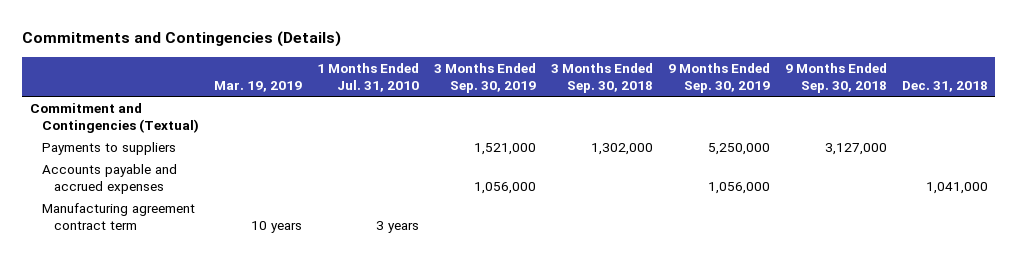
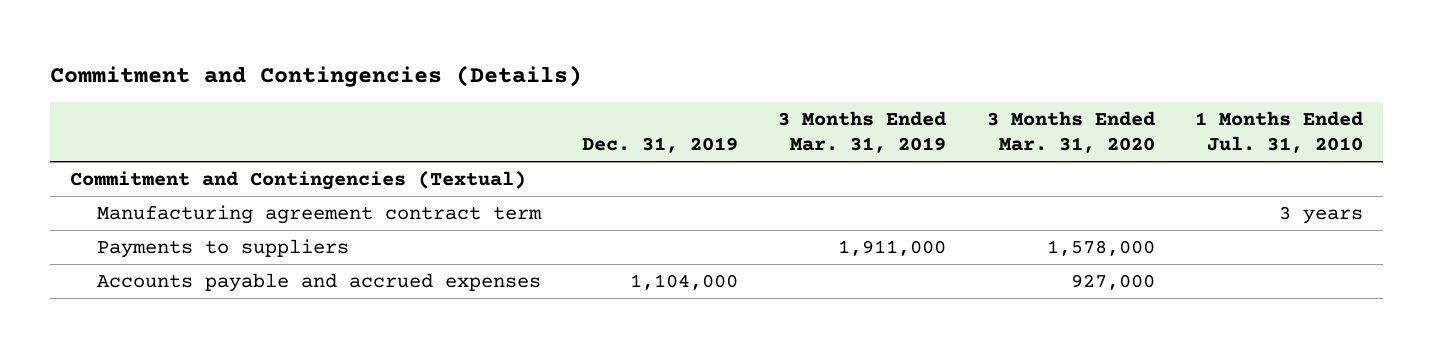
[22,31,342,48] Commitments and Contingencies (Details) -> [50,64,583,87] Commitment and Contingencies (Details)
[214,81,303,93] Mar. 19, 2019 -> none
[433,62,536,94] 3 Months Ended Sep. 30, 2019 -> none
[550,62,653,94] 3 Months Ended Sep. 30, 2018 -> none
[667,62,770,94] 9 Months Ended Sep. 30, 2019 -> none
[784,62,887,94] 9 Months Ended Sep. 30, 2018 -> none
[901,81,988,93] Dec. 31, 2018 -> none
none -> [581,137,738,154] Dec. 31, 2019
none -> [778,110,947,154] 3 Months Ended Mar. 31, 2019
none -> [986,110,1155,154] 3 Months Ended Mar. 31, 2020
[42,202,196,231] Manufacturing agreement contract term -> [97,204,543,224] Manufacturing agreement contract term

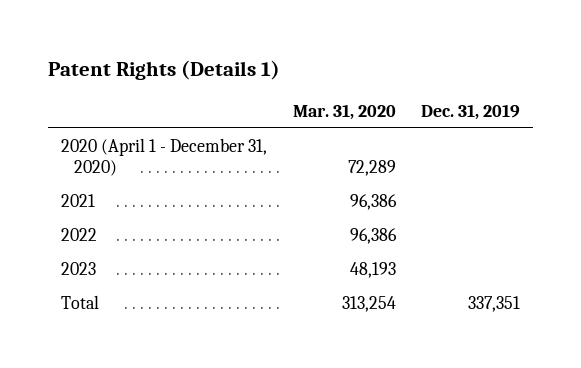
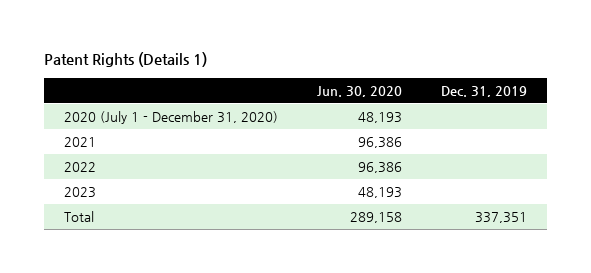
[292,103,396,120] Mar. 31, 2020 -> none
none -> [316,85,402,97] Jun. 30, 2020
[61,138,268,176] 2020 (April 1 - December 31, 2020) -> [63,111,278,125] 2020 (July 1 - December 31, 2020)

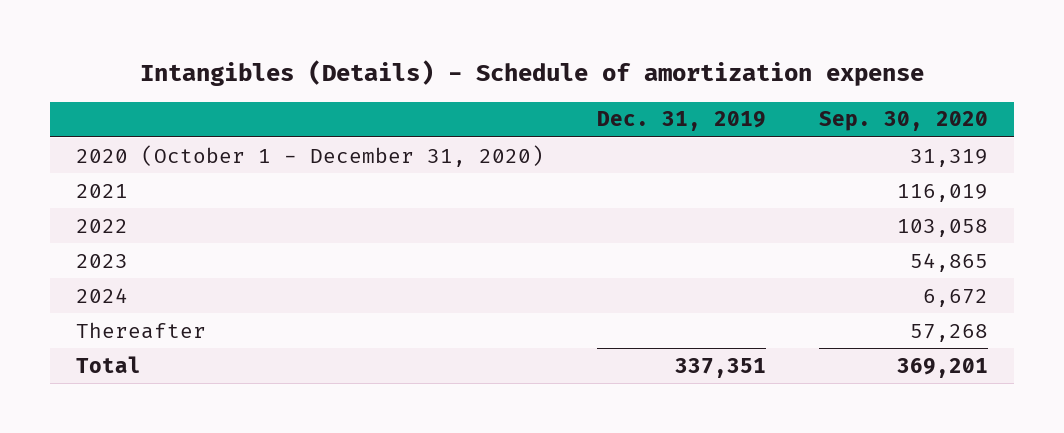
[43,52,207,68] Patent Rights (Details 1) -> [140,60,925,87] Intangibles (Details) - Schedule of amortization expense
[316,85,402,97] Jun. 30, 2020 -> none
none -> [818,111,988,132] Sep. 30, 2020
[63,111,278,125] 2020 (July 1 - December 31, 2020) -> [76,144,545,167] 2020 (October 1 - December 31, 2020)
none -> [76,287,129,303] 2024
none -> [76,321,207,339] Thereafter

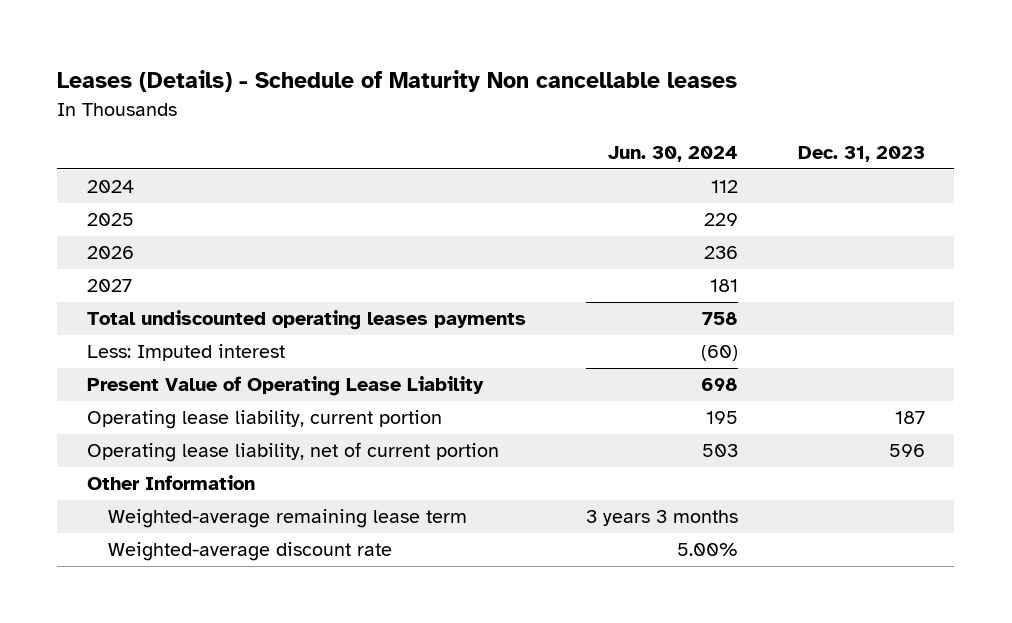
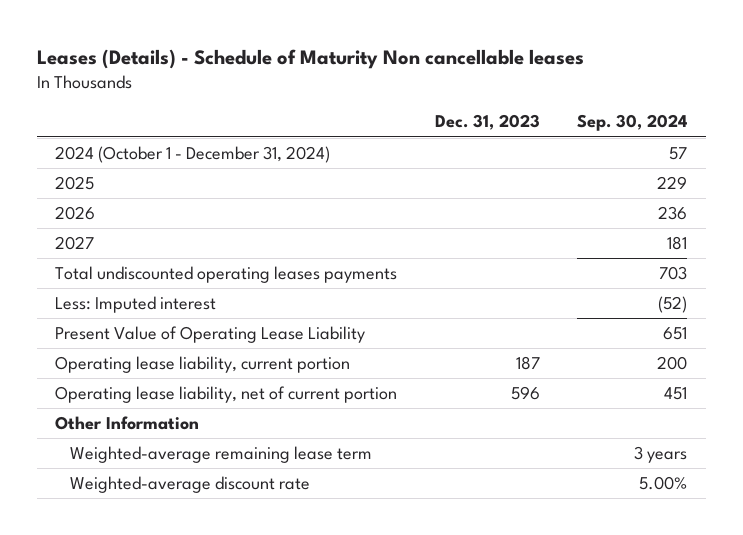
[607,145,738,162] Jun. 30, 2024 -> none
none -> [577,114,688,132] Sep. 30, 2024
[87,180,135,194] 2024 -> [55,145,331,163] 2024 (October 1 - December 31, 2024)

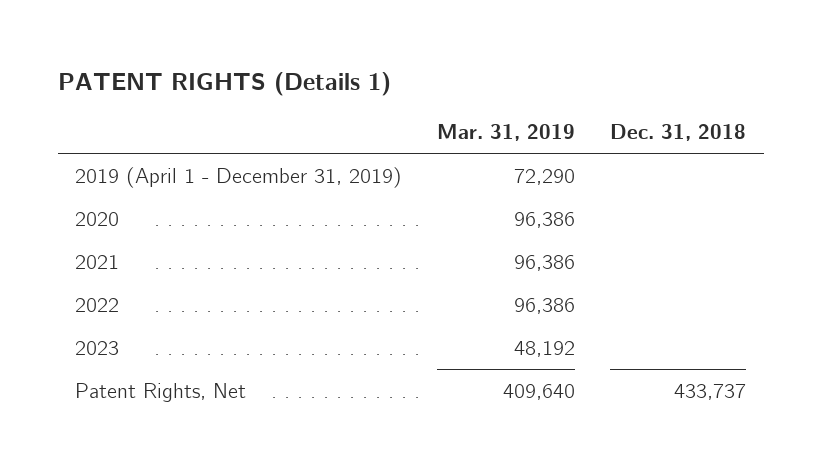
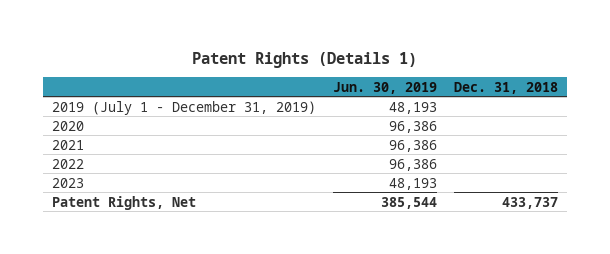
[57,71,391,96] PATENT RIGHTS (Details 1) -> [191,51,417,68] Patent Rights (Details 1)
[437,123,576,141] Mar. 31, 2019 -> none
none -> [332,81,437,94] Jun. 30, 2019
[75,166,403,188] 2019 (April 1 - December 31, 2019) -> [51,100,316,115] 2019 (July 1 - December 31, 2019)

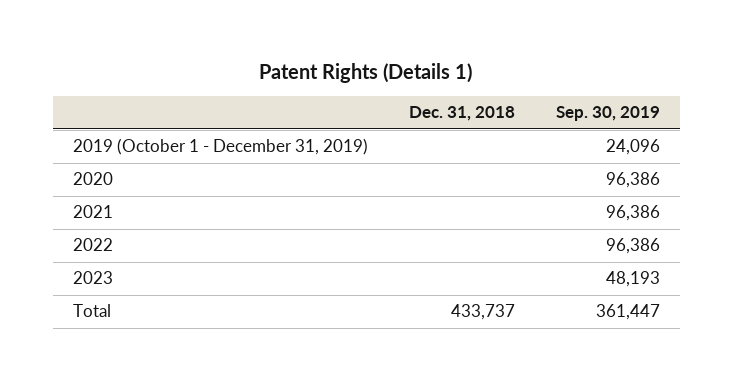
[332,81,437,94] Jun. 30, 2019 -> none
none -> [555,106,660,122] Sep. 30, 2019
[51,100,316,115] 2019 (July 1 - December 31, 2019) -> [73,138,369,156] 2019 (October 1 - December 31, 2019)
[51,195,196,210] Patent Rights, Net -> [73,304,112,318] Total

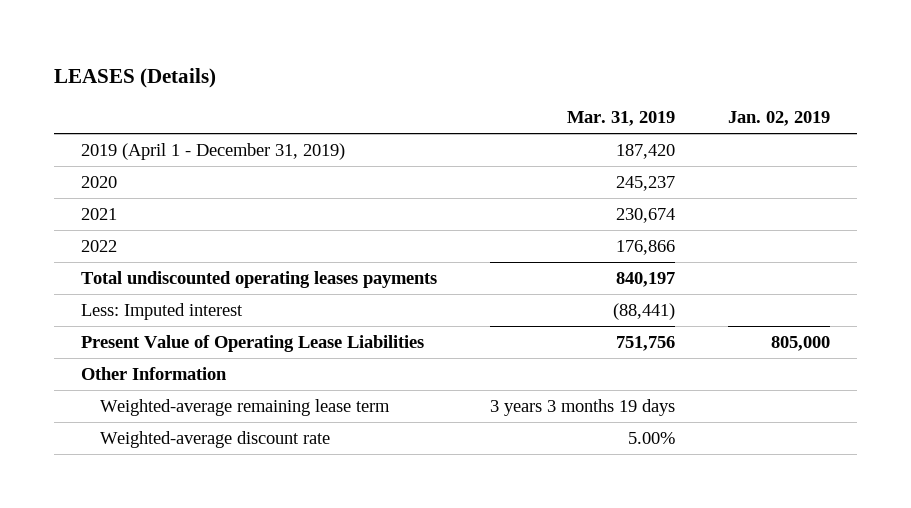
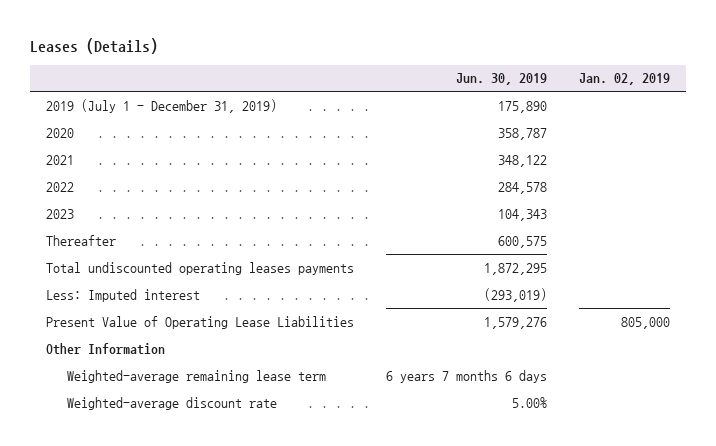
[54,67,217,88] LEASES (Details) -> [30,38,159,55] Leases (Details)
[567,111,676,127] Mar. 31, 2019 -> none
none -> [456,73,548,86] Jun. 30, 2019
[80,142,345,160] 2019 (April 1 - December 31, 2019) -> [46,98,278,113] 2019 (July 1 - December 31, 2019)
none -> [46,208,75,219] 2023
none -> [46,234,117,246] Thereafter

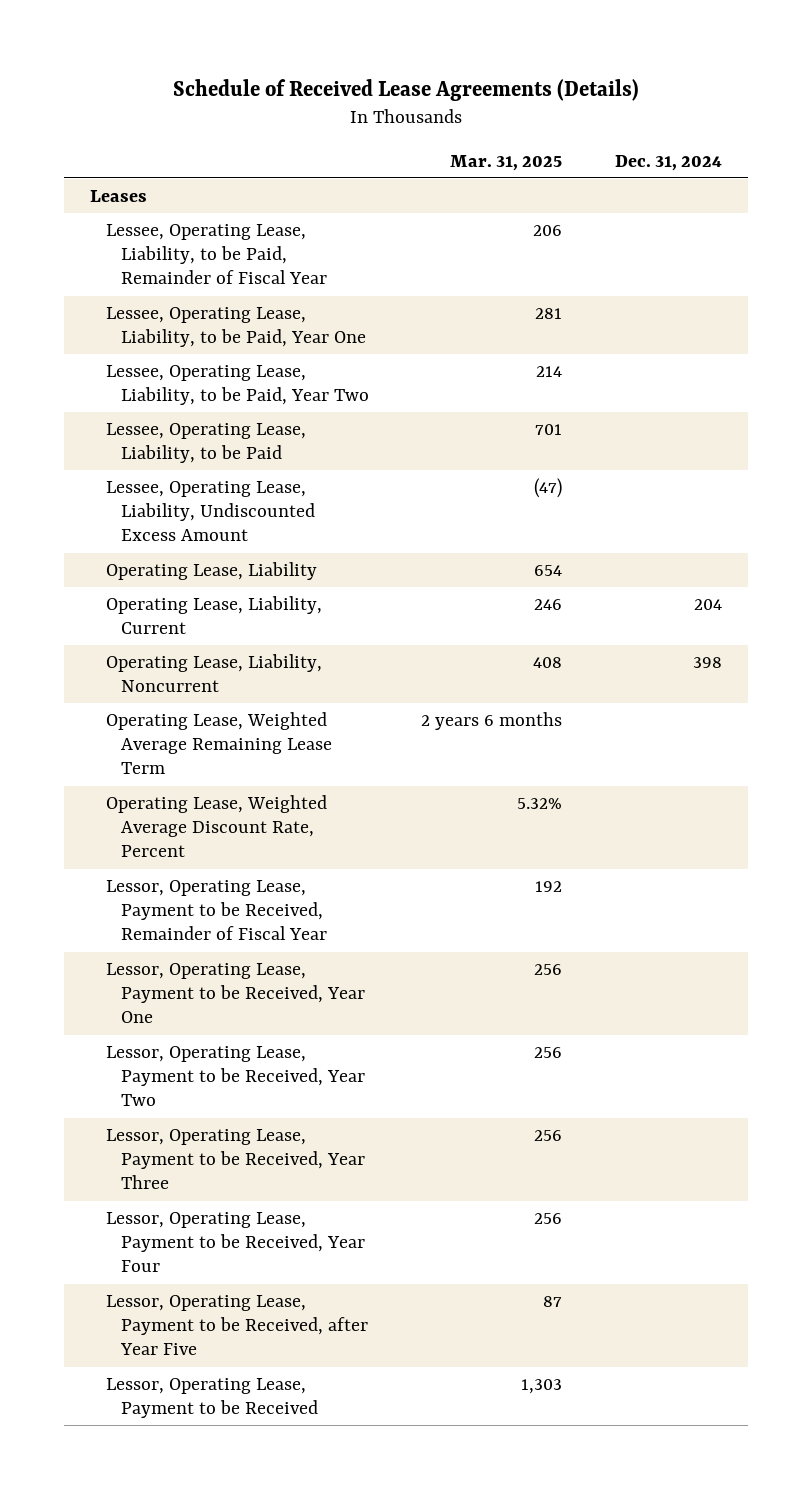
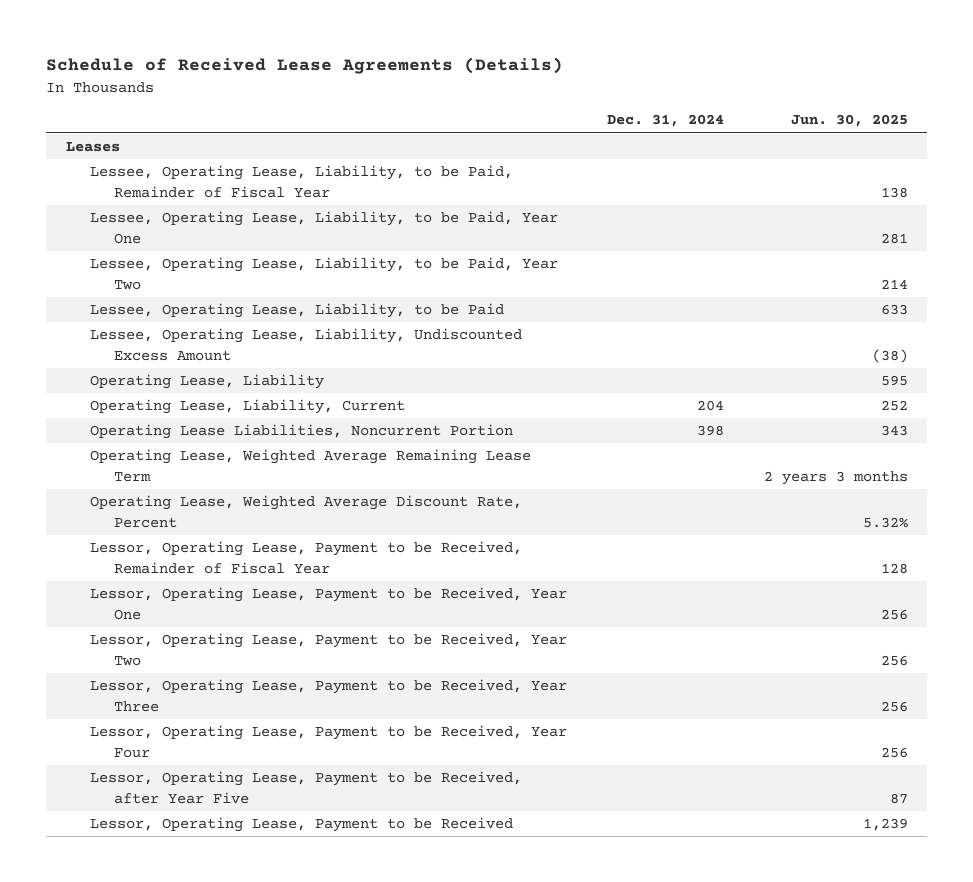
[450,154,563,171] Mar. 31, 2025 -> none
none -> [790,114,908,128] Jun. 30, 2025
[105,653,322,693] Operating Lease, Liability, Noncurrent -> [89,424,513,440] Operating Lease Liabilities, Noncurrent Portion

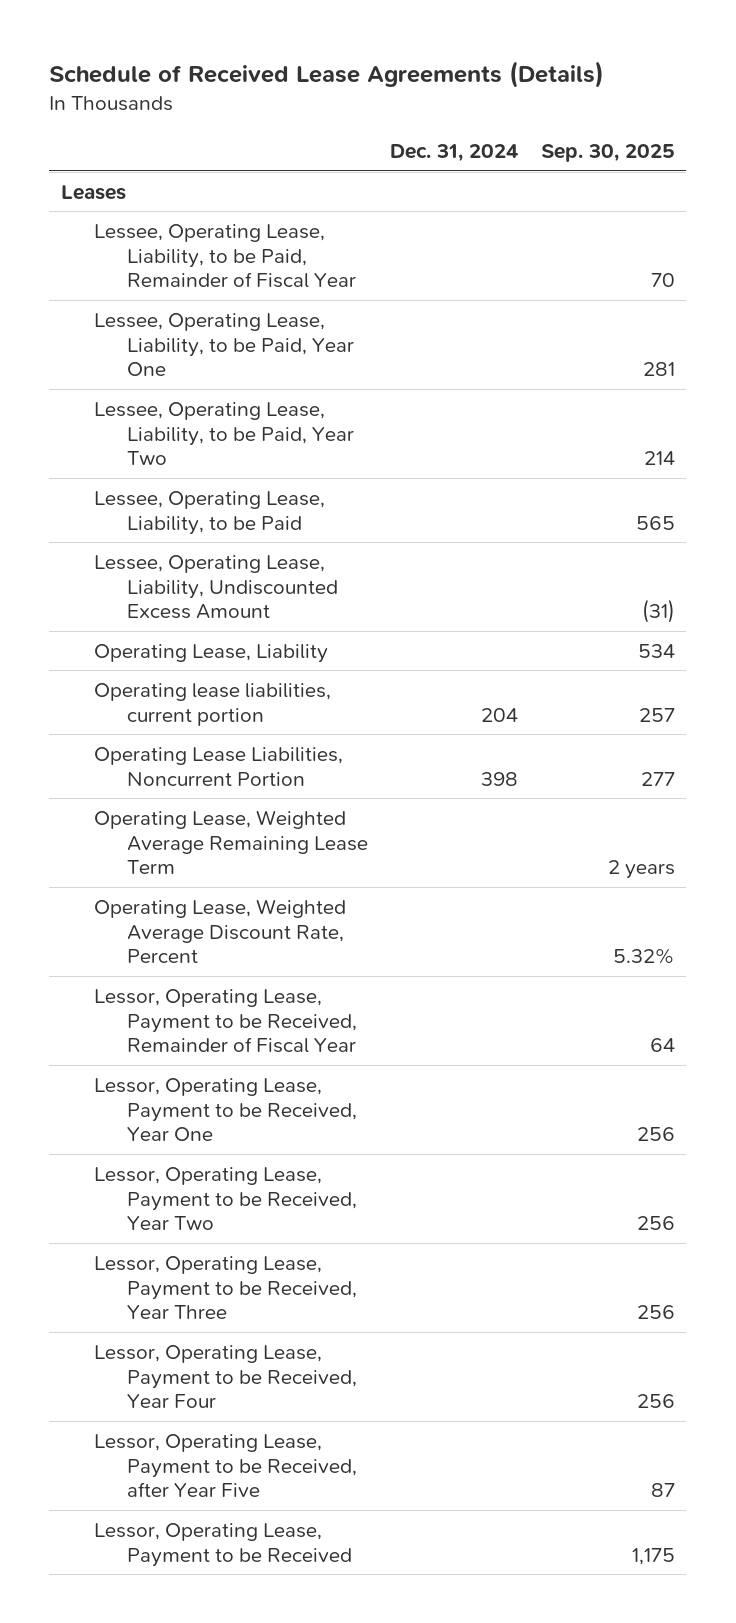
[790,114,908,128] Jun. 30, 2025 -> none
none -> [540,144,675,163] Sep. 30, 2025
[89,399,405,415] Operating Lease, Liability, Current -> [93,682,331,726] Operating lease liabilities, current portion

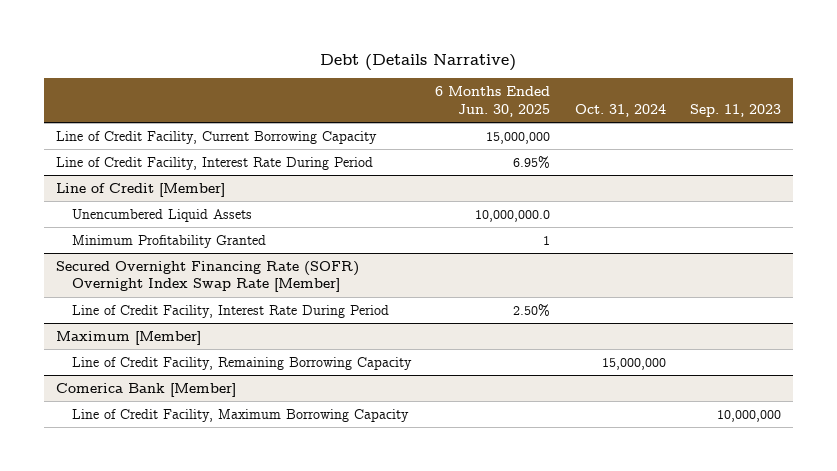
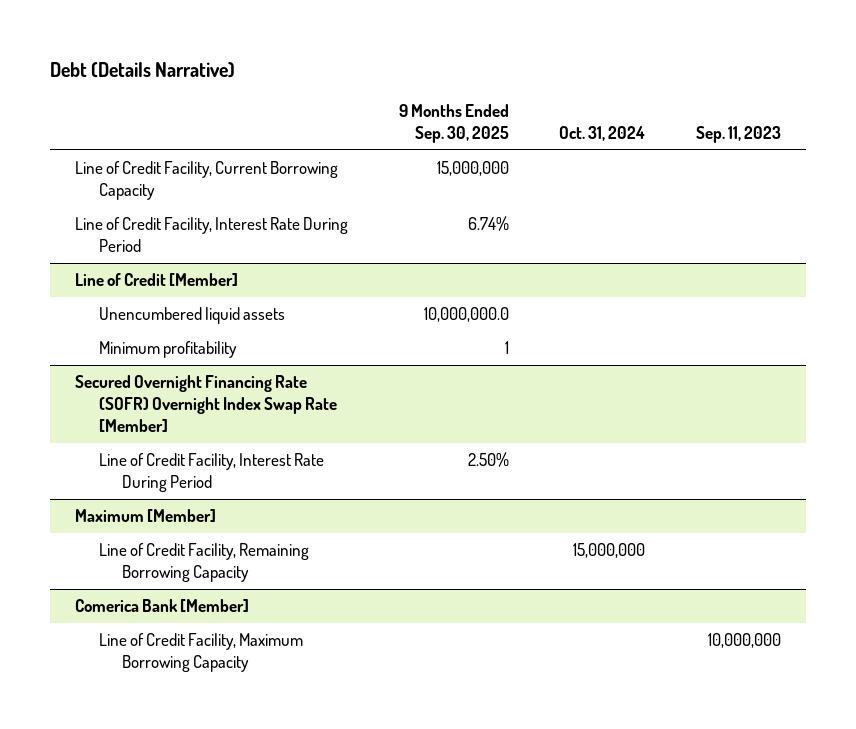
[435,86,551,117] 6 Months Ended Jun. 30, 2025 -> none
none -> [398,103,509,143] 9 Months Ended Sep. 30, 2025
[72,208,253,222] Unencumbered Liquid Assets -> [98,307,285,325] Unencumbered liquid assets
[72,234,267,248] Minimum Profitability Granted -> [98,341,237,359] Minimum profitability

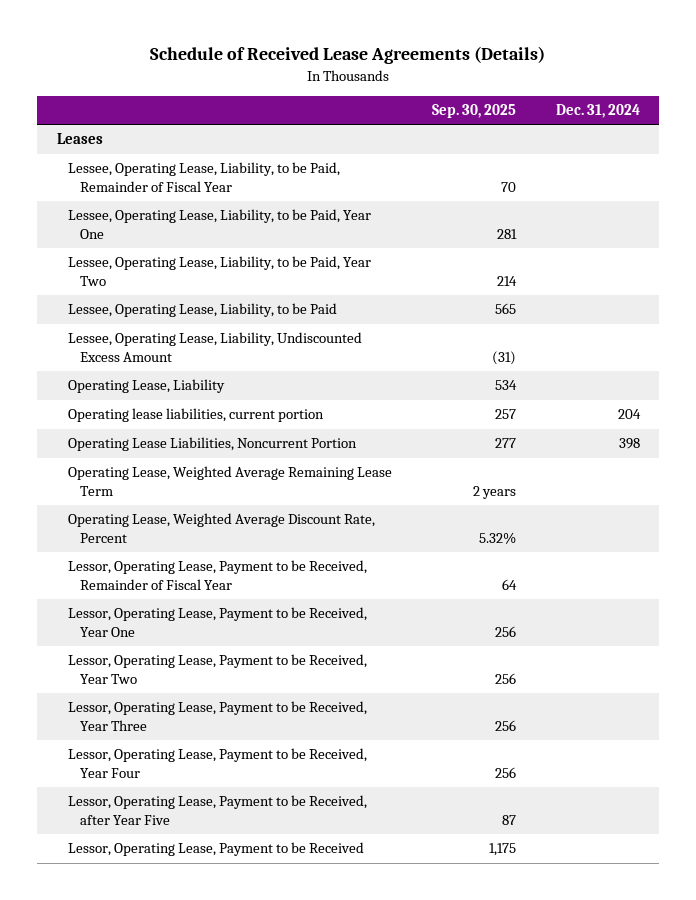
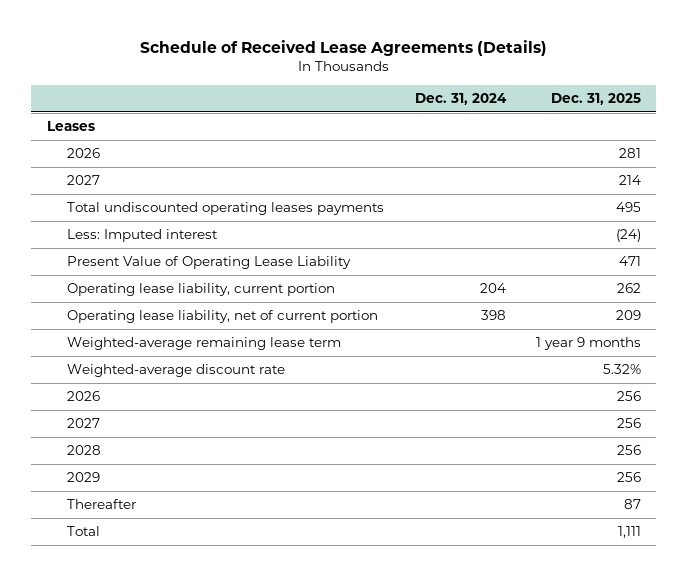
[432,104,517,119] Sep. 30, 2025 -> none
none -> [551,93,642,106] Dec. 31, 2025
[68,162,341,193] Lessee, Operating Lease, Liability, to be Paid, Remainder of Fiscal Year -> none
[68,560,368,591] Lessor, Operating Lease, Payment to be Received, Remainder of Fiscal Year -> none
[68,209,372,240] Lessee, Operating Lease, Liability, to be Paid, Year One -> [67,148,101,159] 2026
[68,256,372,287] Lessee, Operating Lease, Liability, to be Paid, Year Two -> [67,175,101,186] 2027
[68,303,338,318] Lessee, Operating Lease, Liability, to be Paid -> [67,202,385,216] Total undiscounted operating leases payments
[68,332,363,363] Lessee, Operating Lease, Liability, Undiscounted Excess Amount -> [67,229,219,243] Less: Imputed interest
[68,379,226,394] Operating Lease, Liability -> [67,256,352,270] Present Value of Operating Lease Liability
[68,408,325,423] Operating lease liabilities, current portion -> [67,283,336,297] Operating lease liability, current portion
[68,437,358,452] Operating Lease Liabilities, Noncurrent Portion -> [67,310,379,324] Operating lease liability, net of current portion
[68,466,393,497] Operating Lease, Weighted Average Remaining Lease Term -> [67,337,342,351] Weighted-average remaining lease term
[68,513,376,544] Operating Lease, Weighted Average Discount Rate, Percent -> [67,364,286,378] Weighted-average discount rate
[68,607,368,638] Lessor, Operating Lease, Payment to be Received, Year One -> [67,391,101,402] 2026
[68,654,368,685] Lessor, Operating Lease, Payment to be Received, Year Two -> [67,418,101,429] 2027
[68,701,368,732] Lessor, Operating Lease, Payment to be Received, Year Three -> [67,445,102,456] 2028
[68,748,368,779] Lessor, Operating Lease, Payment to be Received, Year Four -> [67,472,101,483] 2029
[68,795,368,826] Lessor, Operating Lease, Payment to be Received, after Year Five -> [67,499,137,510] Thereafter
[68,842,365,857] Lessor, Operating Lease, Payment to be Received -> [67,526,101,537] Total

